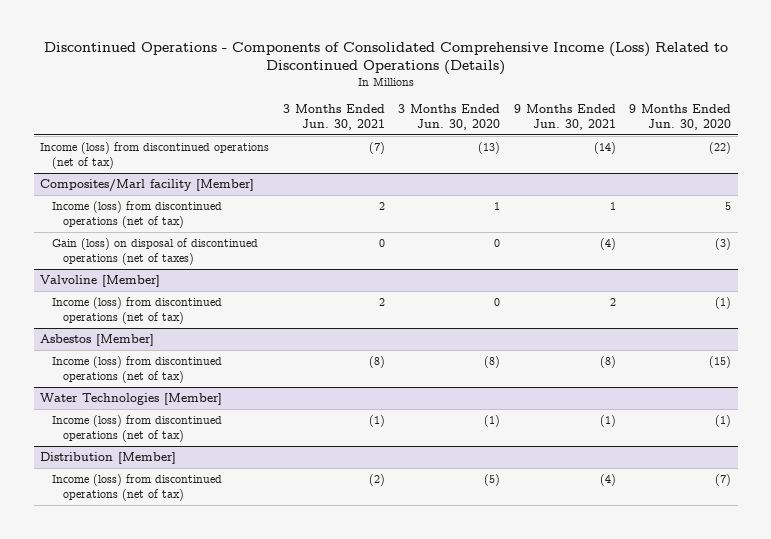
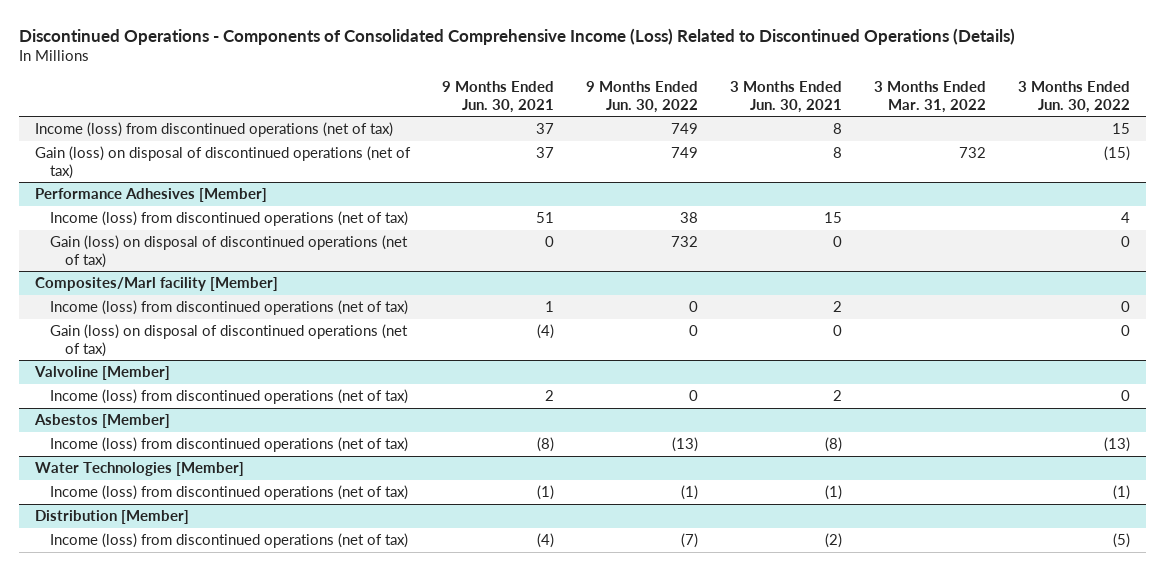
[398,104,501,130] 3 Months Ended Jun. 30, 2020 -> none
[628,104,731,130] 9 Months Ended Jun. 30, 2020 -> none
none -> [586,81,699,113] 9 Months Ended Jun. 30, 2022
none -> [874,81,987,113] 3 Months Ended Mar. 31, 2022
none -> [1017,81,1130,113] 3 Months Ended Jun. 30, 2022
[368,142,385,155] (7) -> [833,122,843,134] 8
[593,142,616,155] (14) -> [536,122,555,134] 37
none -> [35,145,412,179] Gain (loss) on disposal of discontinued operations (net of tax)
none -> [35,187,268,202] Performance Adhesives [Member]
none -> [50,210,409,226] Income (loss) from discontinued operations (net of tax)
none -> [50,234,409,268] Gain (loss) on disposal of discontinued operations (net of tax)
[51,238,258,265] Gain (loss) on disposal of discontinued operations (net of taxes) -> [50,323,409,357] Gain (loss) on disposal of discontinued operations (net of tax)

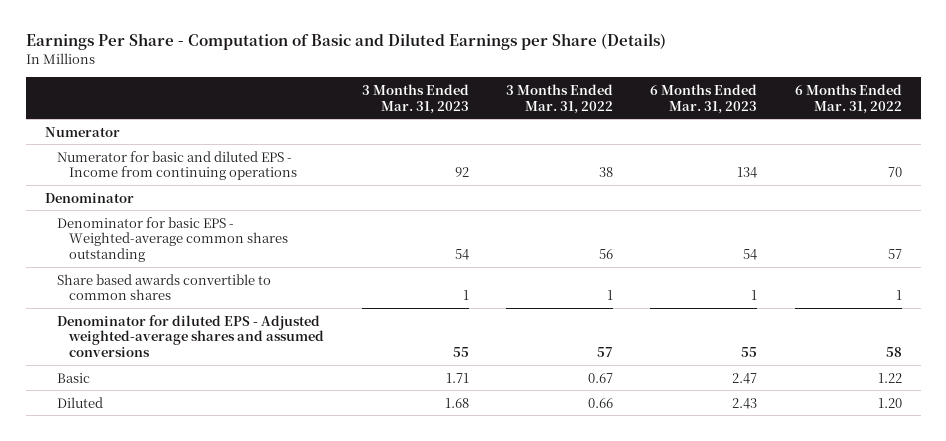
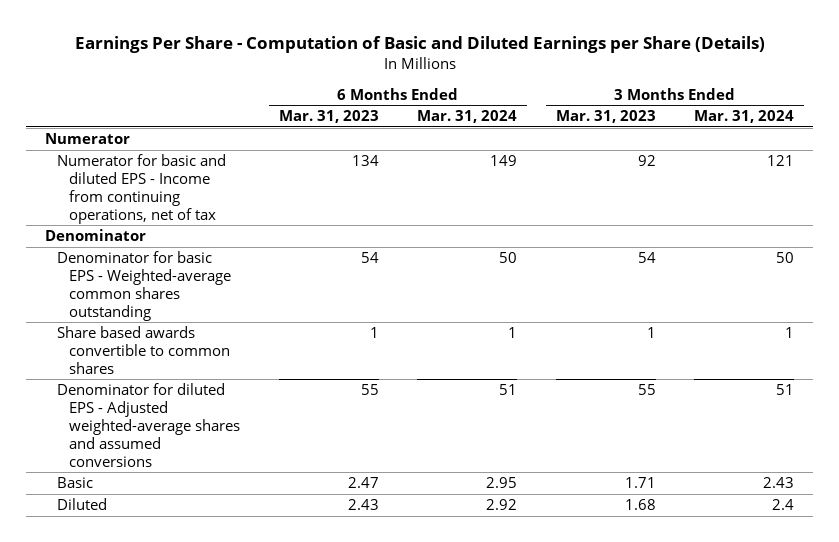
[506,83,614,114] 3 Months Ended Mar. 31, 2022 -> none
[794,83,902,114] 6 Months Ended Mar. 31, 2022 -> none
none -> [417,110,518,124] Mar. 31, 2024
none -> [694,110,795,124] Mar. 31, 2024
[56,150,298,181] Numerator for basic and diluted EPS - Income from continuing operations -> [57,154,227,224] Numerator for basic and diluted EPS - Income from continuing operations, net of tax

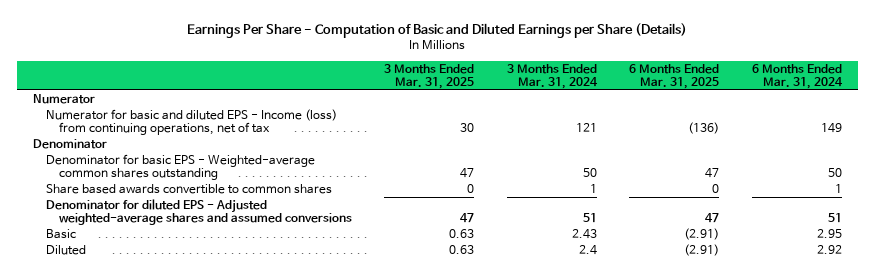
[278,110,379,124] Mar. 31, 2023 -> none
[555,110,656,124] Mar. 31, 2023 -> none
none -> [384,63,475,89] 3 Months Ended Mar. 31, 2025
none -> [629,63,720,89] 6 Months Ended Mar. 31, 2025
[57,154,227,224] Numerator for basic and diluted EPS - Income from continuing operations, net of tax -> [45,109,337,136] Numerator for basic and diluted EPS - Income (loss) from continuing operations, net of tax

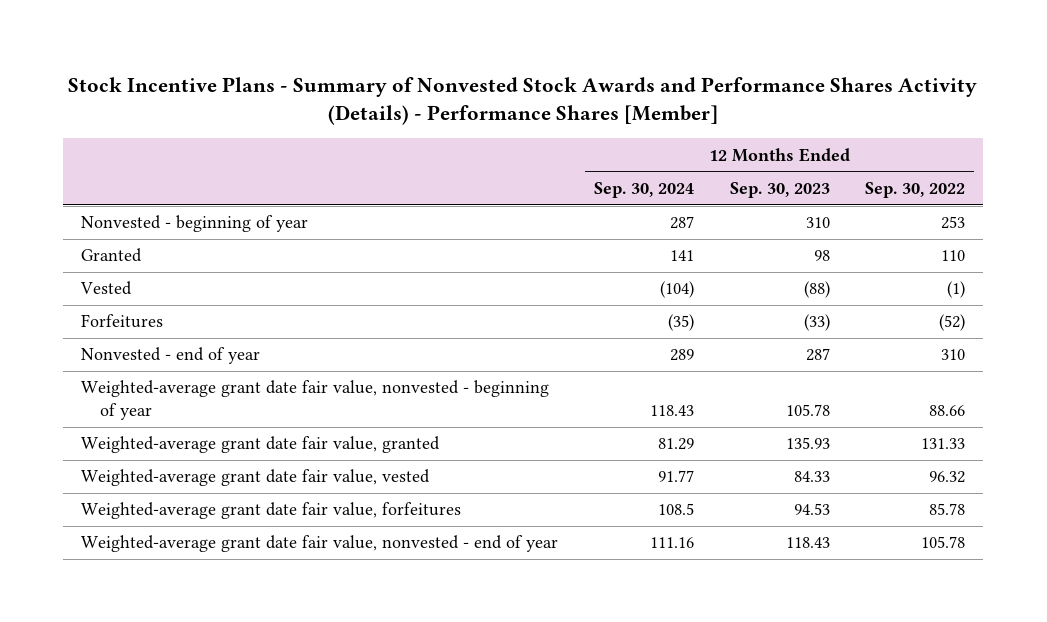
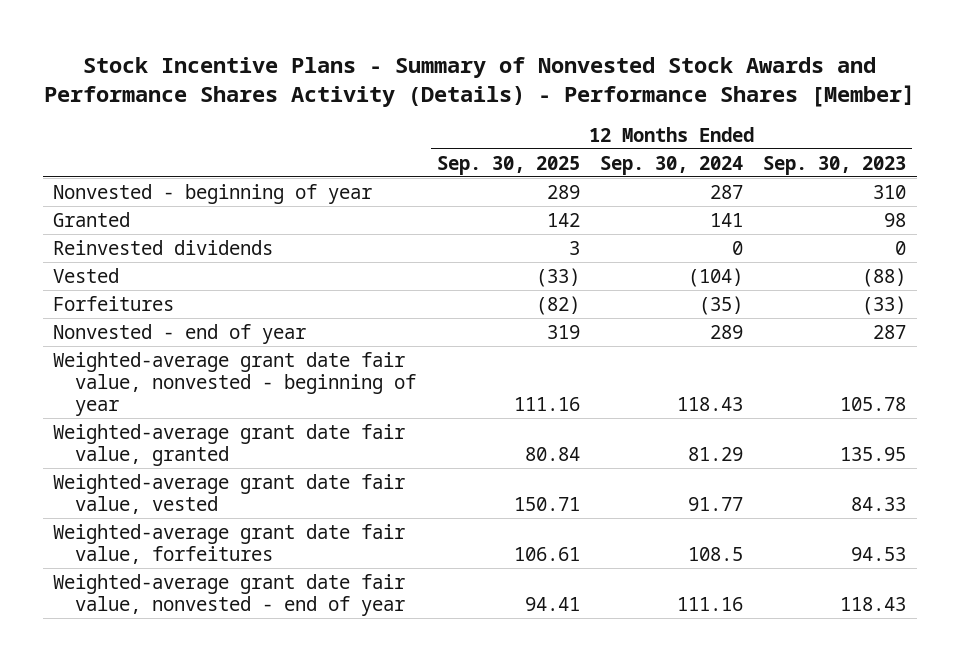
[865,181,966,198] Sep. 30, 2022 -> none
none -> [436,155,580,175] Sep. 30, 2025
none -> [53,239,274,255] Reinvested dividends
[785,437,830,450] 135.93 -> [840,446,907,461] 135.95

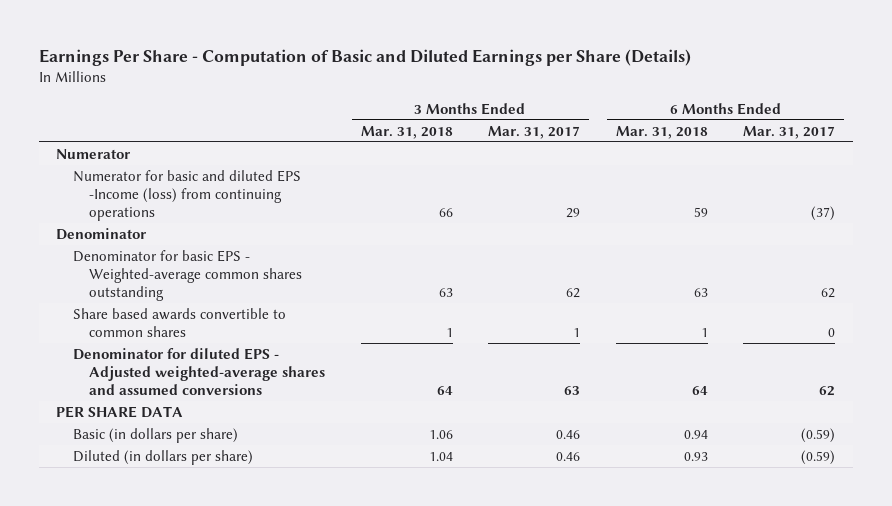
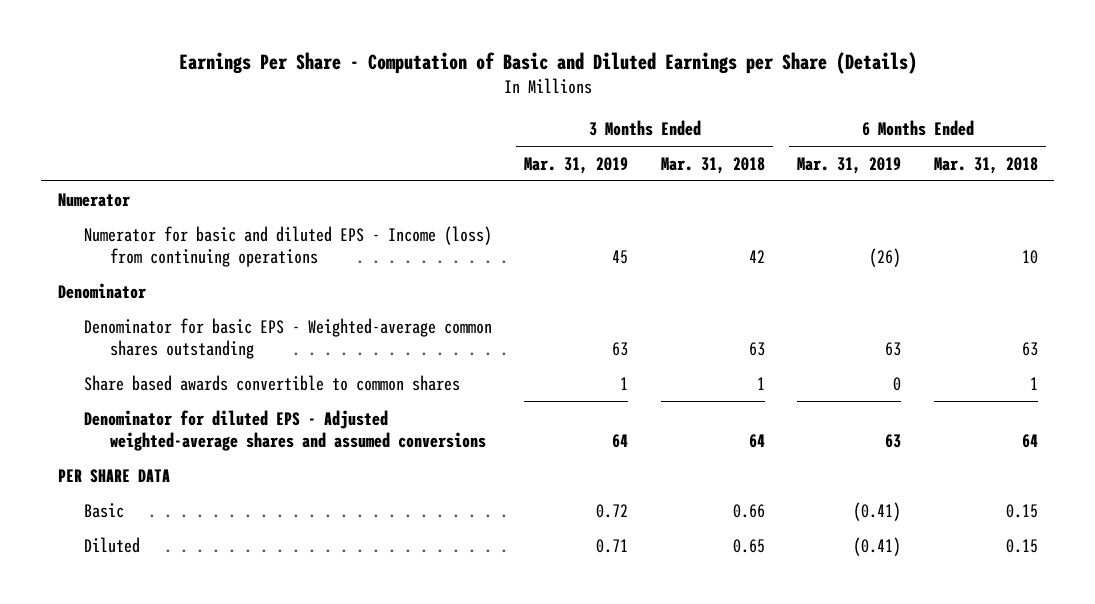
[488,125,581,139] Mar. 31, 2017 -> none
[743,125,836,139] Mar. 31, 2017 -> none
none -> [524,156,629,174] Mar. 31, 2019
none -> [797,156,902,174] Mar. 31, 2019
[72,170,301,221] Numerator for basic and diluted EPS -Income (loss) from continuing operations -> [83,225,492,268] Numerator for basic and diluted EPS - Income (loss) from continuing operations
[438,207,453,217] 66 -> [748,250,765,264] 42
[693,206,708,217] 59 -> [1021,250,1038,265] 10
[72,428,238,444] Basic (in dollars per share) -> [83,502,124,518] Basic
[428,430,453,440] 1.06 -> [732,503,765,518] 0.66
[683,430,708,440] 0.94 -> [1005,503,1038,518] 0.15
[72,450,253,466] Diluted (in dollars per share) -> [83,536,140,553] Diluted
[428,452,453,462] 1.04 -> [732,538,765,553] 0.65
[683,452,708,462] 0.93 -> [1005,538,1038,553] 0.15

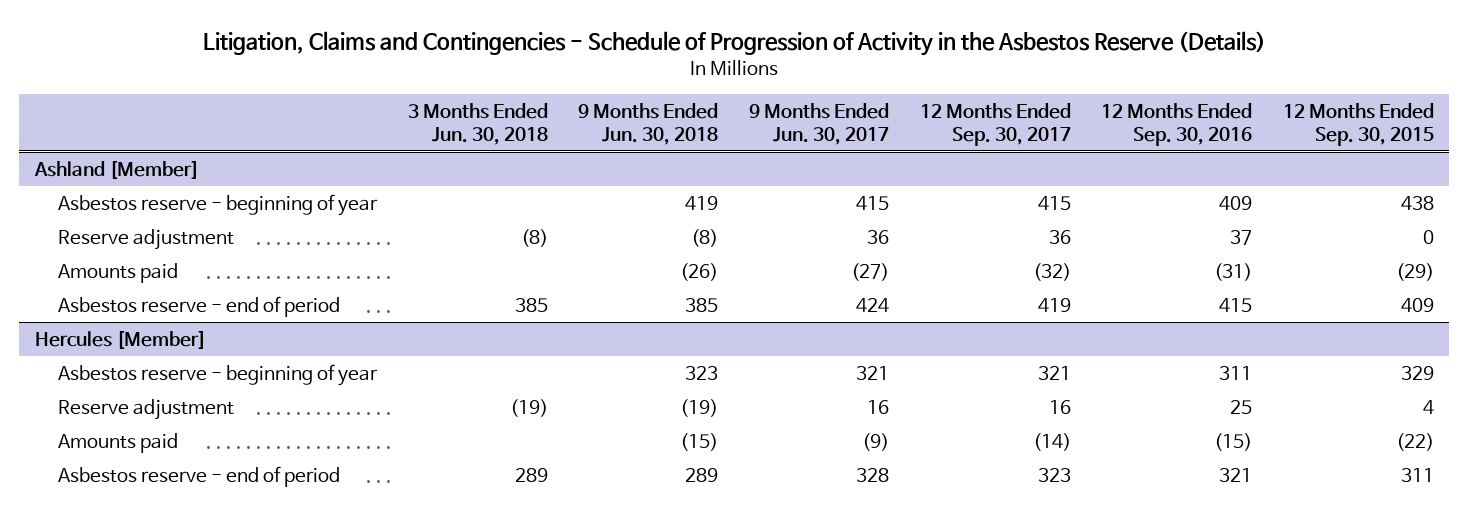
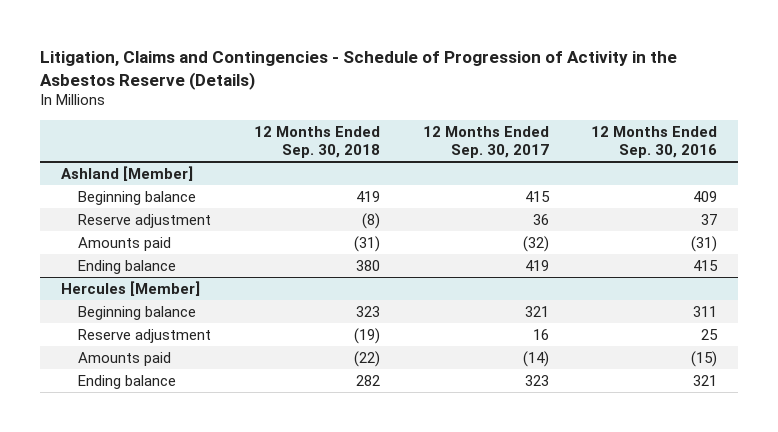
[407,102,548,145] 3 Months Ended Jun. 30, 2018 -> none
[578,102,719,145] 9 Months Ended Jun. 30, 2018 -> none
[749,102,890,145] 9 Months Ended Jun. 30, 2017 -> none
[1283,102,1435,146] 12 Months Ended Sep. 30, 2015 -> none
none -> [253,125,380,158] 12 Months Ended Sep. 30, 2018
[58,193,379,216] Asbestos reserve - beginning of year -> [78,190,197,205] Beginning balance
[58,295,341,317] Asbestos reserve - end of period -> [78,259,177,274] Ending balance
[58,363,379,386] Asbestos reserve - beginning of year -> [78,305,197,320] Beginning balance
[58,465,341,487] Asbestos reserve - end of period -> [78,374,177,389] Ending balance

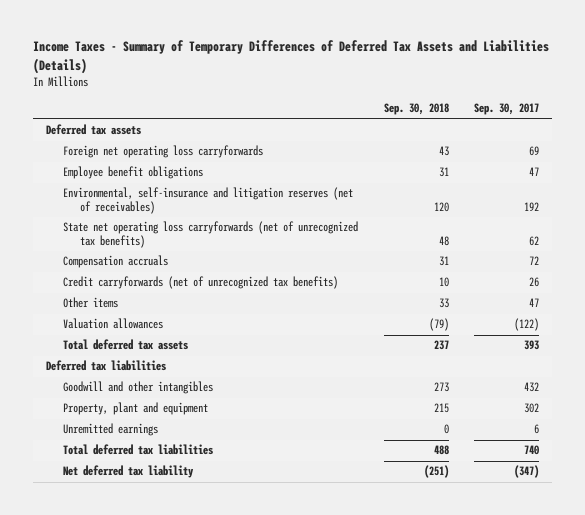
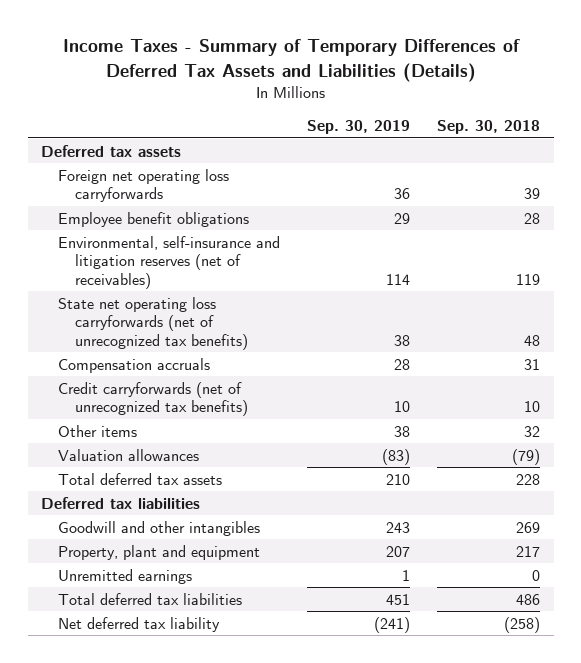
[474,103,540,116] Sep. 30, 2017 -> none
none -> [307,120,411,135] Sep. 30, 2019
[438,146,449,157] 43 -> [524,188,541,200] 39
[438,167,449,178] 31 -> [524,212,541,224] 28
[433,202,449,213] 120 -> [516,273,541,285] 119
[438,298,449,309] 33 -> [524,425,541,437] 32
[433,340,449,351] 237 -> [516,473,541,485] 228
[433,382,449,393] 273 -> [516,521,541,533] 269
[433,403,449,414] 215 -> [516,545,541,557] 217
[433,445,449,456] 488 -> [516,593,541,605] 486
[423,465,449,479] (251) -> [504,616,541,633] (258)

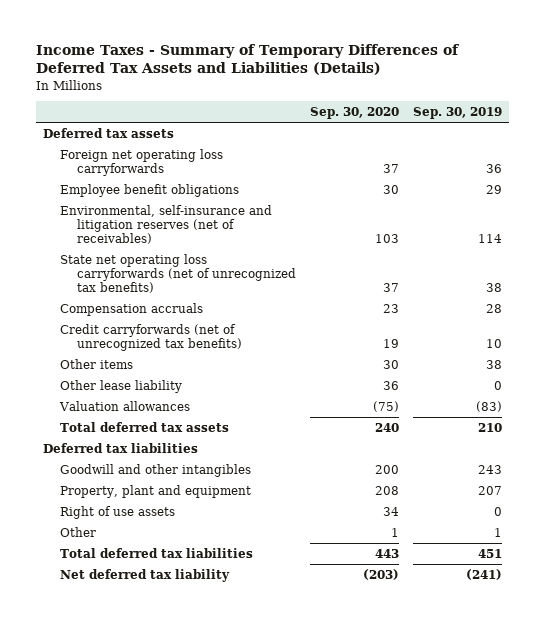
[437,120,541,135] Sep. 30, 2018 -> none
none -> [310,107,400,120] Sep. 30, 2020
none -> [60,379,183,393] Other lease liability
[58,568,193,584] Unremitted earnings -> none
none -> [60,505,176,519] Right of use assets
none -> [60,526,97,537] Other

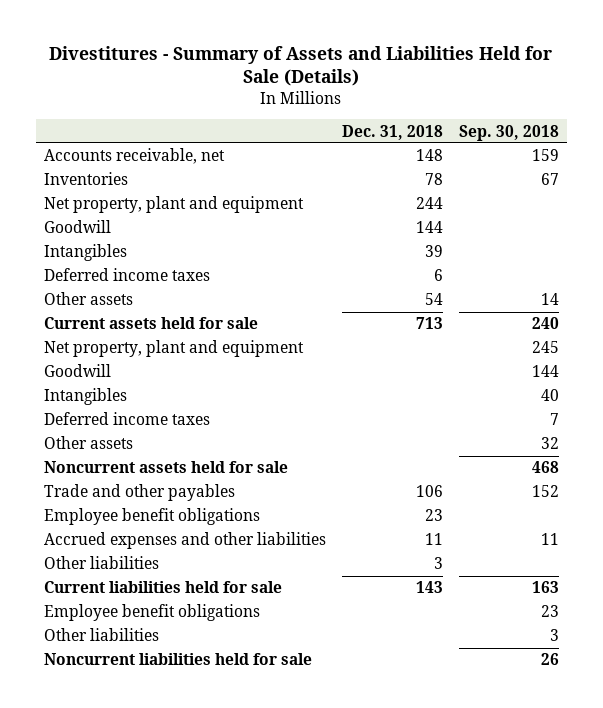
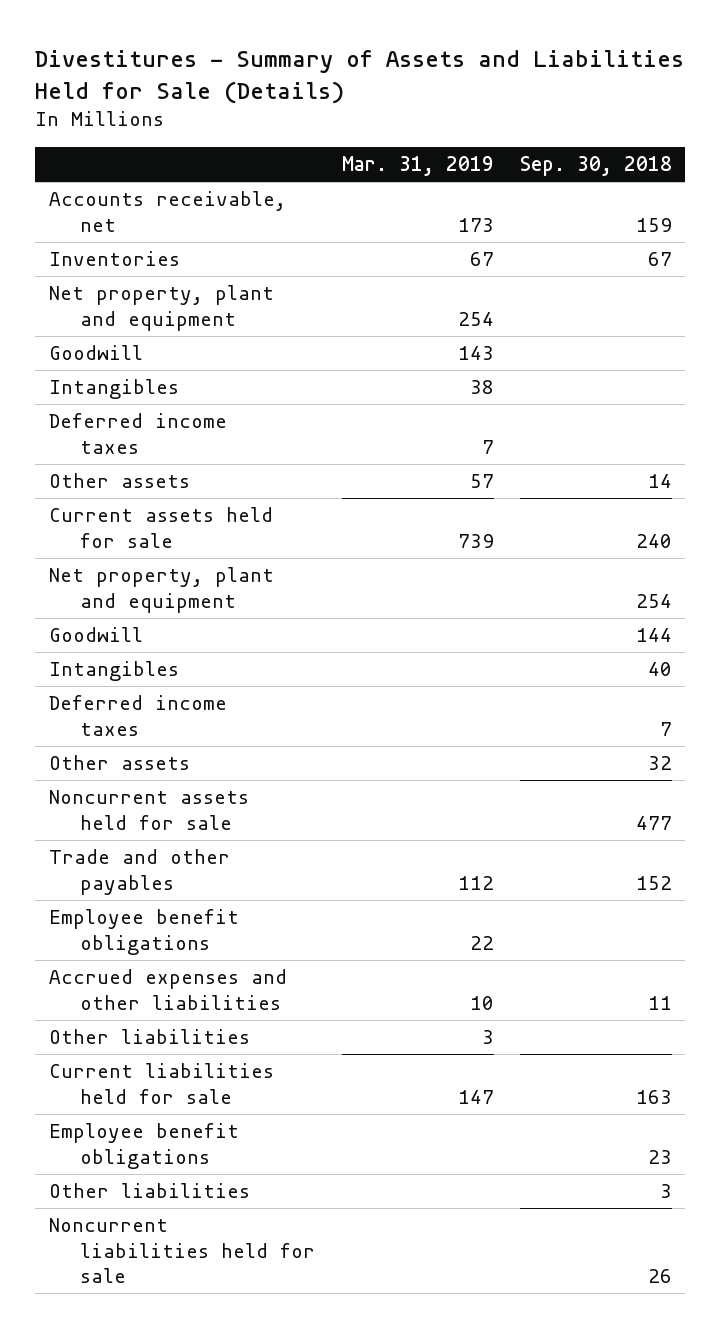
[341,124,443,140] Dec. 31, 2018 -> none
none -> [341,156,494,177] Mar. 31, 2019
[531,341,559,354] 245 -> [636,593,673,608] 254
[531,461,559,474] 468 -> [636,815,673,830] 477

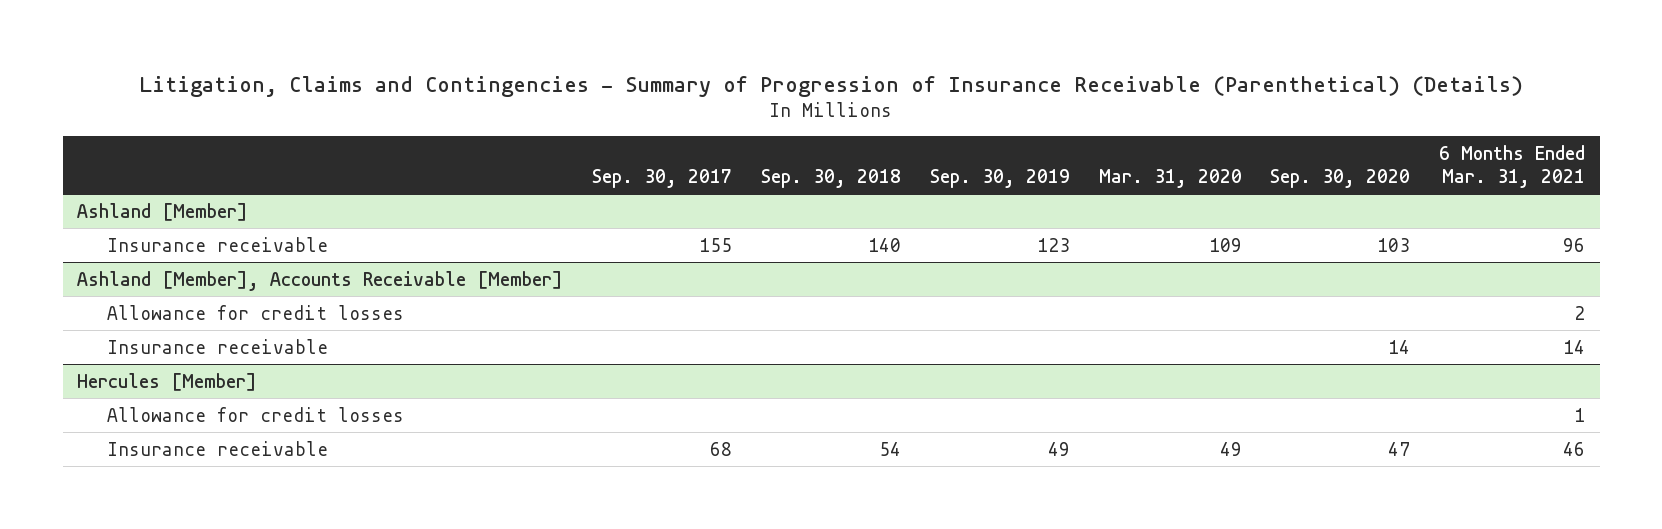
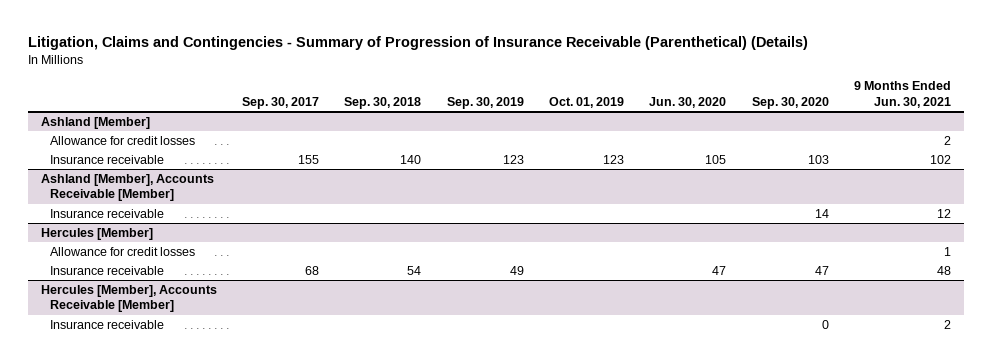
[1098,168,1242,188] Mar. 31, 2020 -> none
[1439,145,1586,188] 6 Months Ended Mar. 31, 2021 -> none
none -> [548,96,624,108] Oct. 01, 2019
none -> [649,96,727,108] Jun. 30, 2020
none -> [853,81,951,108] 9 Months Ended Jun. 30, 2021
none -> [49,135,195,145] Allowance for credit losses
[107,304,405,320] Allowance for credit losses -> none
none -> [40,284,217,313] Hercules [Member], Accounts Receivable [Member]
none -> [49,319,164,329] Insurance receivable

